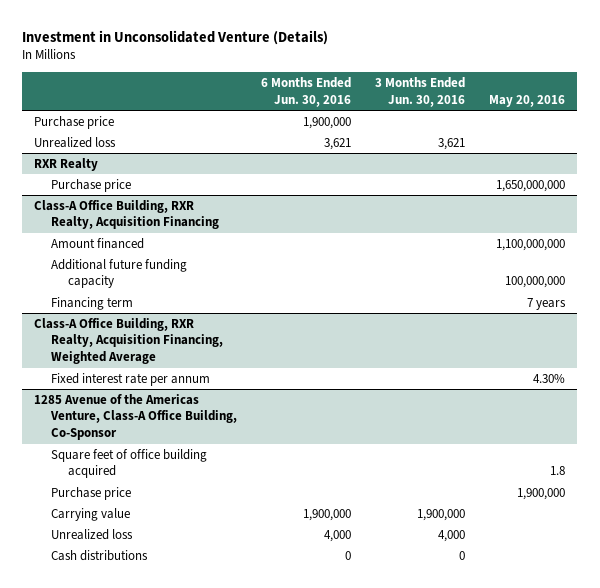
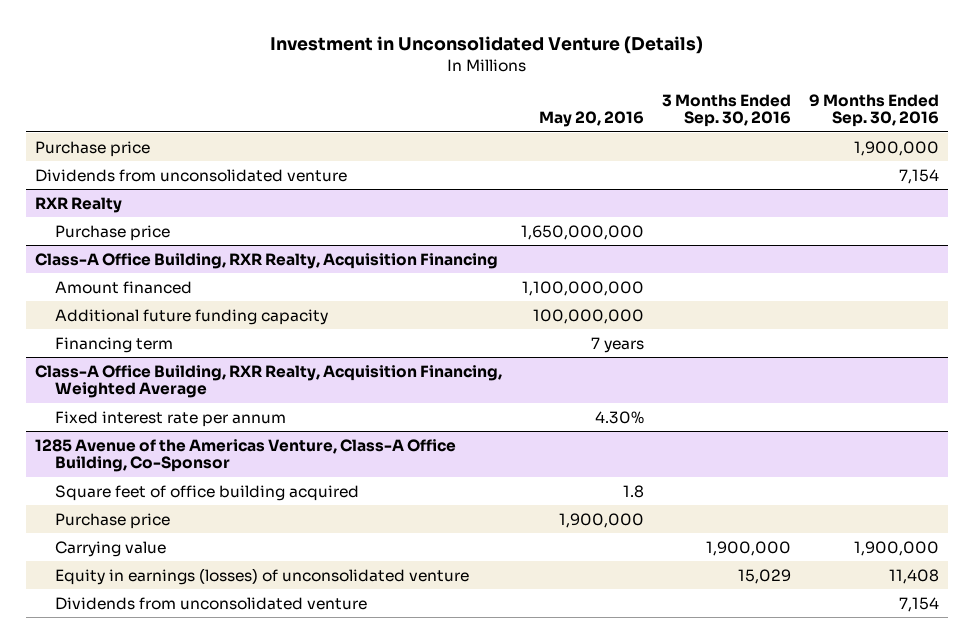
[261,77,352,107] 6 Months Ended Jun. 30, 2016 -> none
[375,77,466,107] 3 Months Ended Jun. 30, 2016 -> none
none -> [661,93,791,128] 3 Months Ended Sep. 30, 2016
none -> [809,93,940,128] 9 Months Ended Sep. 30, 2016
[34,136,117,148] Unrealized loss -> none
none -> [35,168,348,182] Dividends from unconsolidated venture
[51,528,134,540] Unrealized loss -> [55,567,470,585] Equity in earnings (losses) of unconsolidated venture
[51,549,149,561] Cash distributions -> [55,596,368,610] Dividends from unconsolidated venture

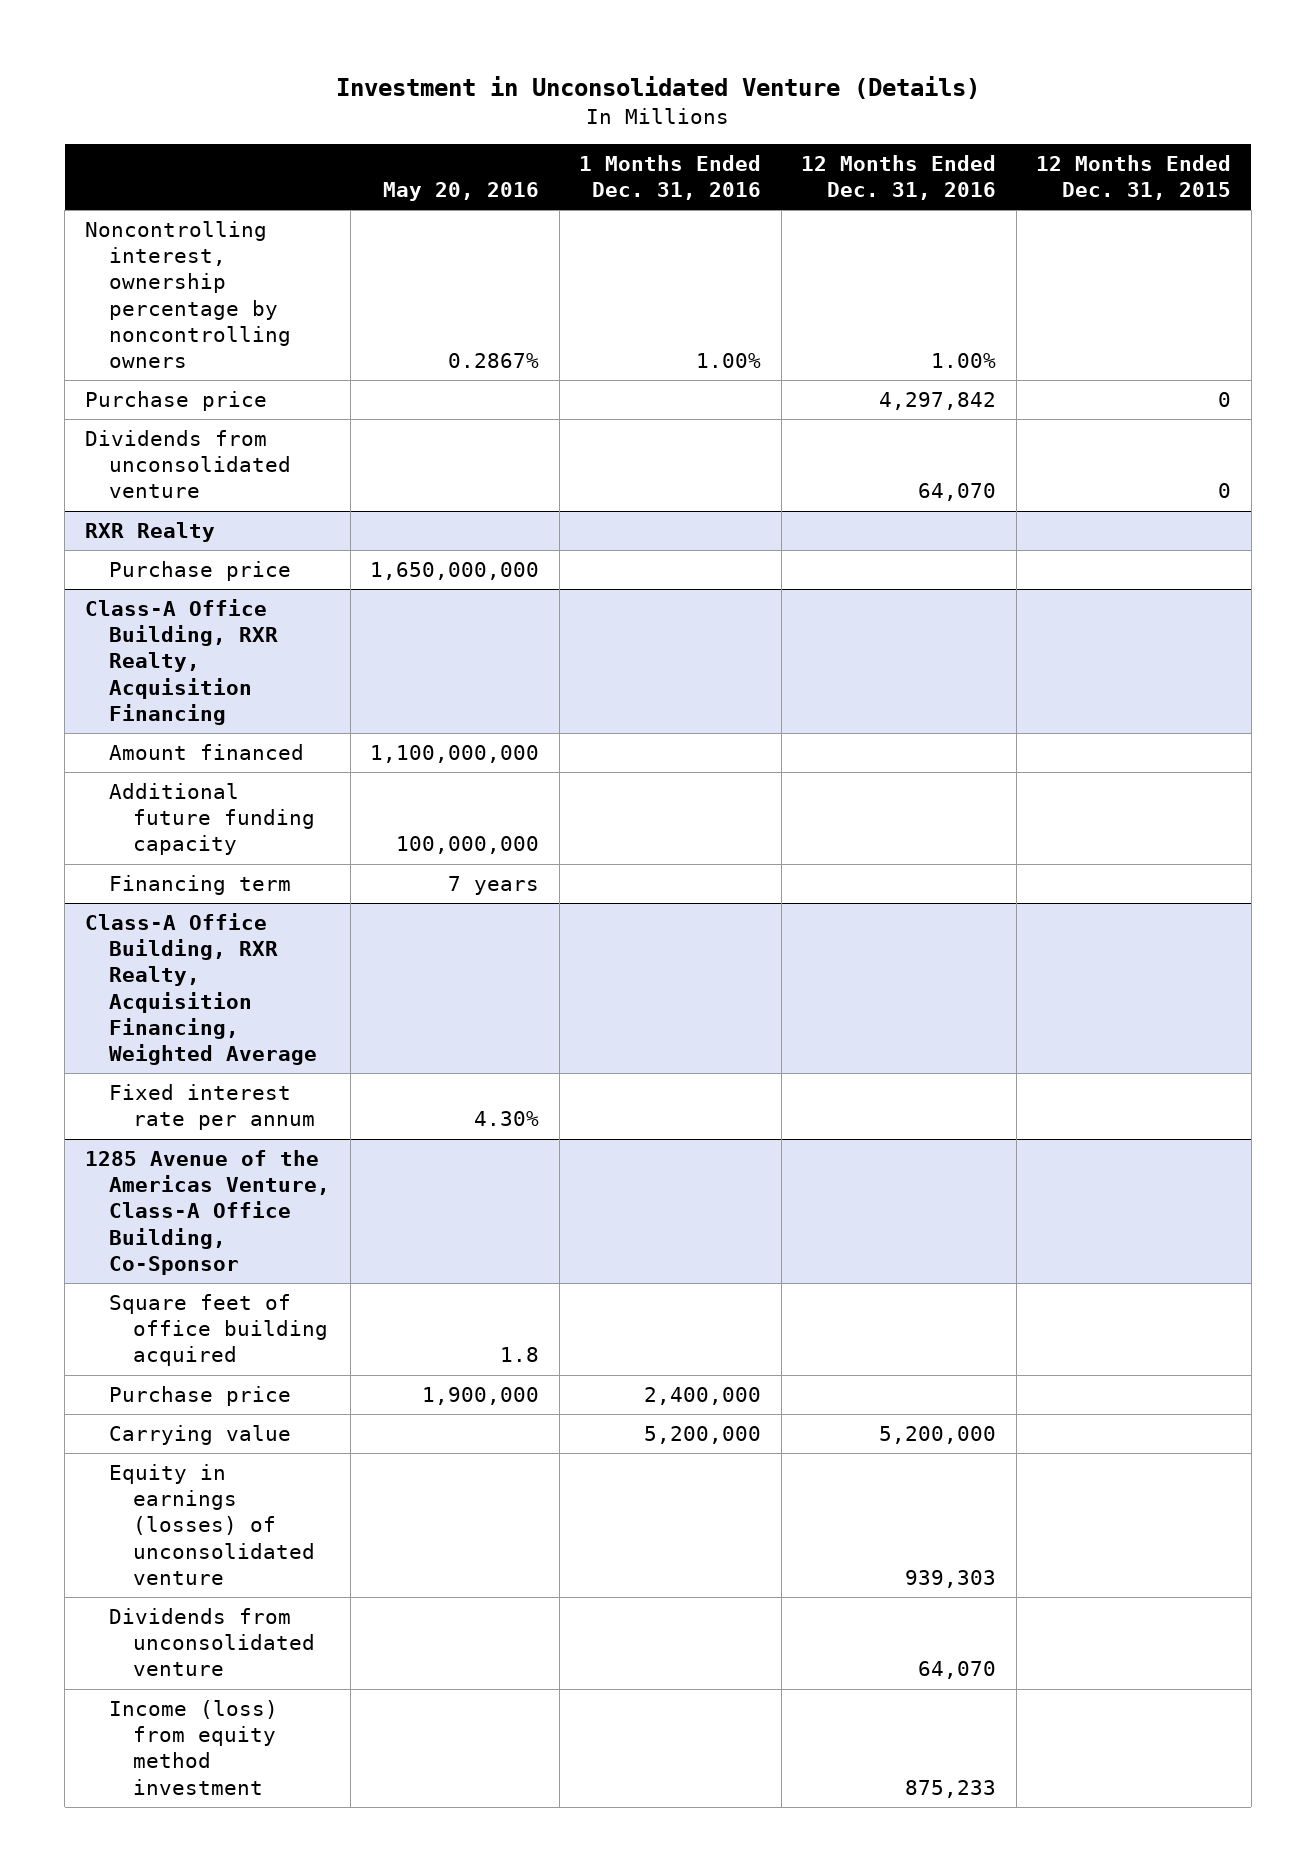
[661,93,791,128] 3 Months Ended Sep. 30, 2016 -> none
[809,93,940,128] 9 Months Ended Sep. 30, 2016 -> none
none -> [579,154,762,201] 1 Months Ended Dec. 31, 2016
none -> [801,154,997,201] 12 Months Ended Dec. 31, 2016
none -> [1036,154,1232,201] 12 Months Ended Dec. 31, 2015
none -> [84,221,292,368] Noncontrolling interest, ownership percentage by noncontrolling owners
none -> [109,1700,279,1795] Income (loss) from equity method investment

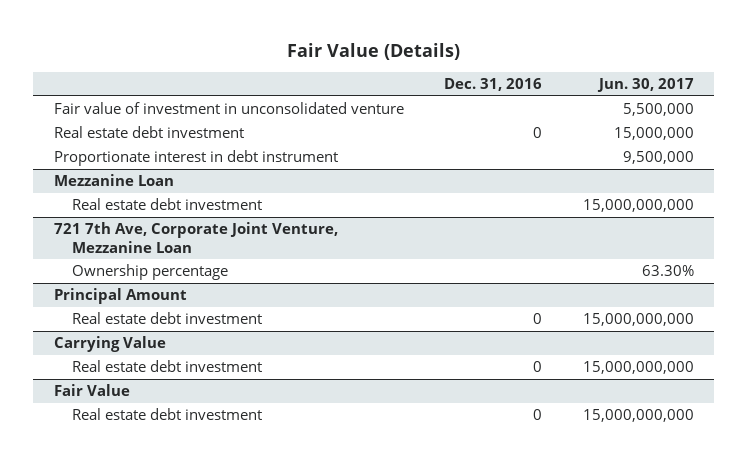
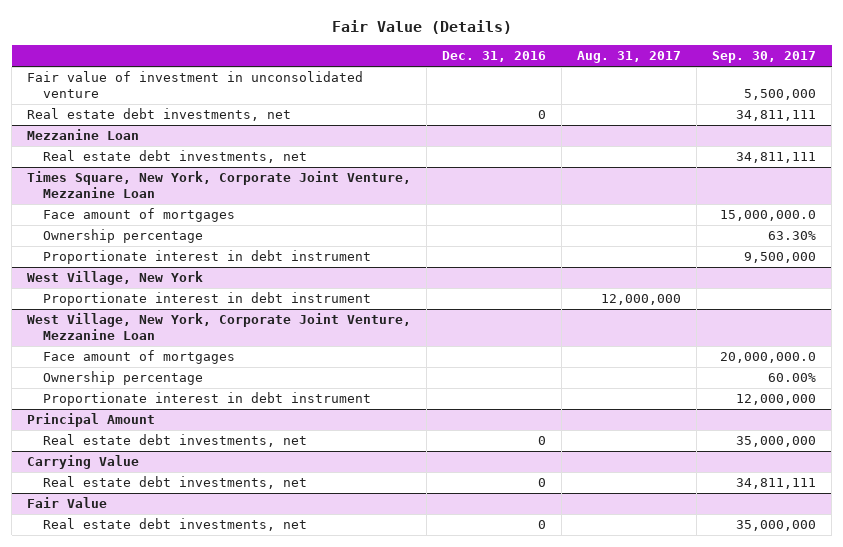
[596,78,694,93] Jun. 30, 2017 -> none
none -> [577,51,682,64] Aug. 31, 2017
none -> [712,51,817,64] Sep. 30, 2017
[53,150,338,167] Proportionate interest in debt instrument -> none
[53,126,244,139] Real estate debt investment -> [27,108,292,122] Real estate debt investments, net
[53,222,338,253] 721 7th Ave, Corporate Joint Venture, Mezzanine Loan -> none
[71,264,228,281] Ownership percentage -> none
[71,198,262,211] Real estate debt investment -> [43,150,308,164] Real estate debt investments, net
none -> [27,171,412,198] Times Square, New York, Corporate Joint Venture, Mezzanine Loan
none -> [43,208,236,223] Face amount of mortgages
none -> [43,229,204,244] Ownership percentage
none -> [43,250,372,265] Proportionate interest in debt instrument
none -> [27,271,204,286] West Village, New York
none -> [43,292,372,307] Proportionate interest in debt instrument
none -> [27,313,412,340] West Village, New York, Corporate Joint Venture, Mezzanine Loan
none -> [43,350,236,365] Face amount of mortgages
none -> [43,371,204,386] Ownership percentage
none -> [43,392,372,407] Proportionate interest in debt instrument
[71,312,262,325] Real estate debt investment -> [43,434,308,448] Real estate debt investments, net
[71,360,262,373] Real estate debt investment -> [43,476,308,490] Real estate debt investments, net
[71,408,262,421] Real estate debt investment -> [43,518,308,532] Real estate debt investments, net

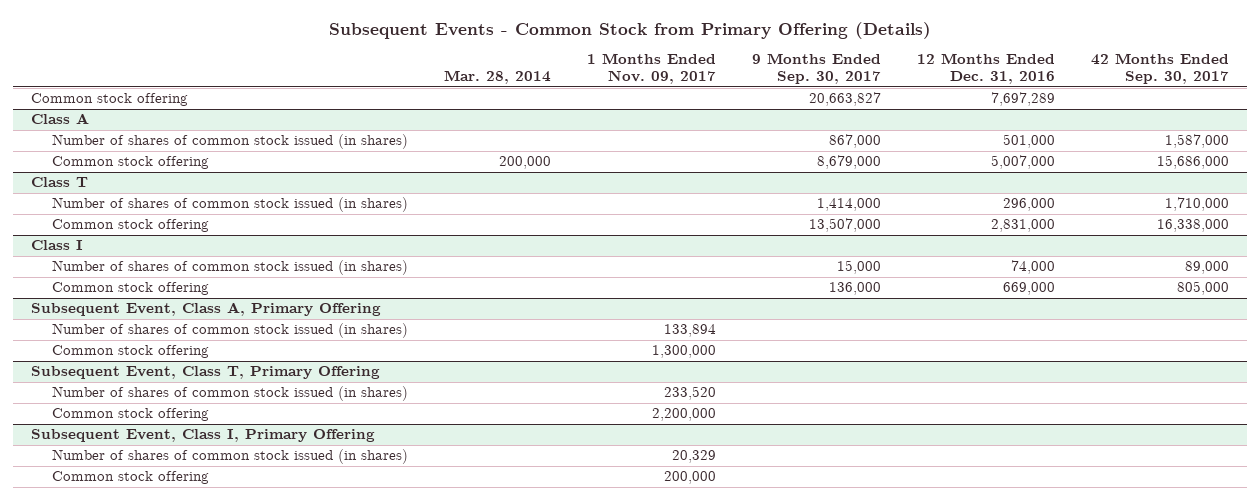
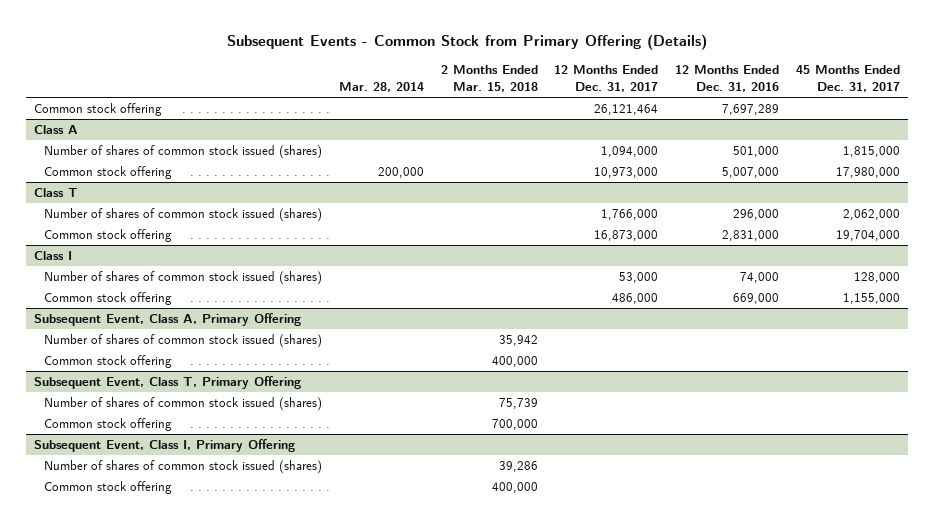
[587,53,717,85] 1 Months Ended Nov. 09, 2017 -> none
[752,53,882,85] 9 Months Ended Sep. 30, 2017 -> none
[1091,53,1230,85] 42 Months Ended Sep. 30, 2017 -> none
none -> [440,65,538,92] 2 Months Ended Mar. 15, 2018
none -> [554,65,659,92] 12 Months Ended Dec. 31, 2017
none -> [795,65,900,92] 45 Months Ended Dec. 31, 2017
[52,134,409,150] Number of shares of common stock issued (in shares) -> [43,145,322,160] Number of shares of common stock issued (shares)
[52,197,409,213] Number of shares of common stock issued (in shares) -> [43,208,322,223] Number of shares of common stock issued (shares)
[52,260,409,276] Number of shares of common stock issued (in shares) -> [43,271,322,286] Number of shares of common stock issued (shares)
[52,323,409,339] Number of shares of common stock issued (in shares) -> [43,334,322,349] Number of shares of common stock issued (shares)
[52,386,409,402] Number of shares of common stock issued (in shares) -> [43,397,322,412] Number of shares of common stock issued (shares)
[52,449,409,465] Number of shares of common stock issued (in shares) -> [43,460,322,475] Number of shares of common stock issued (shares)

